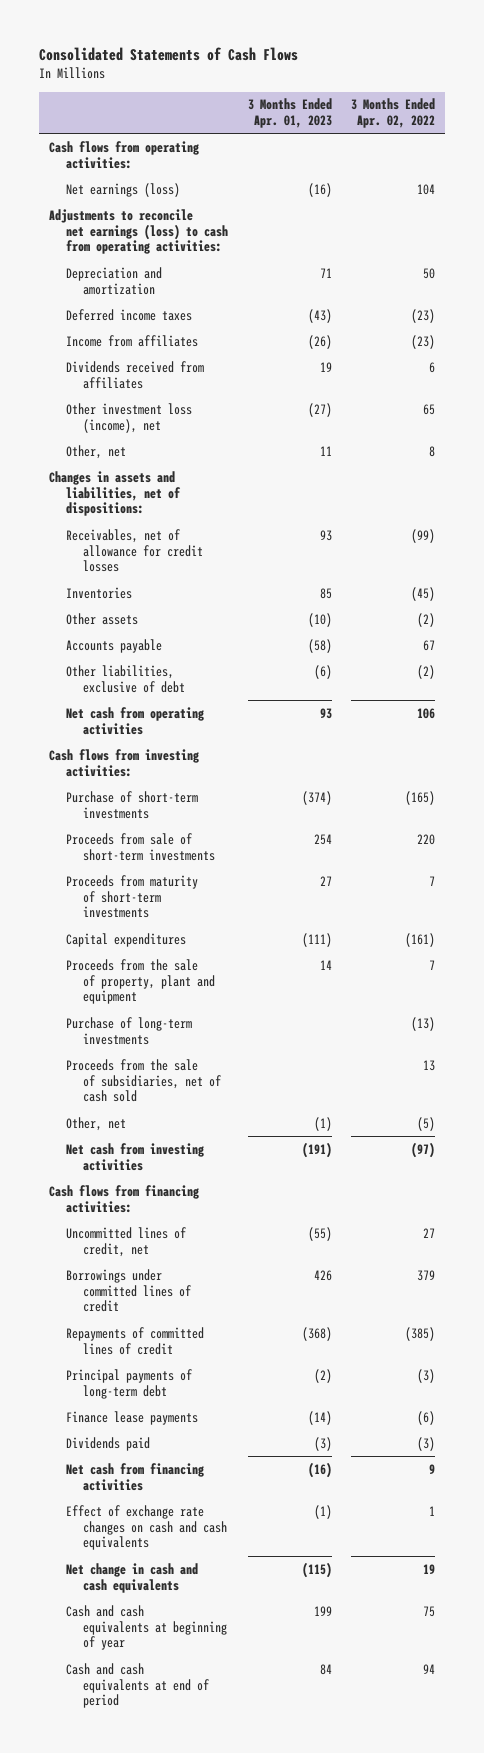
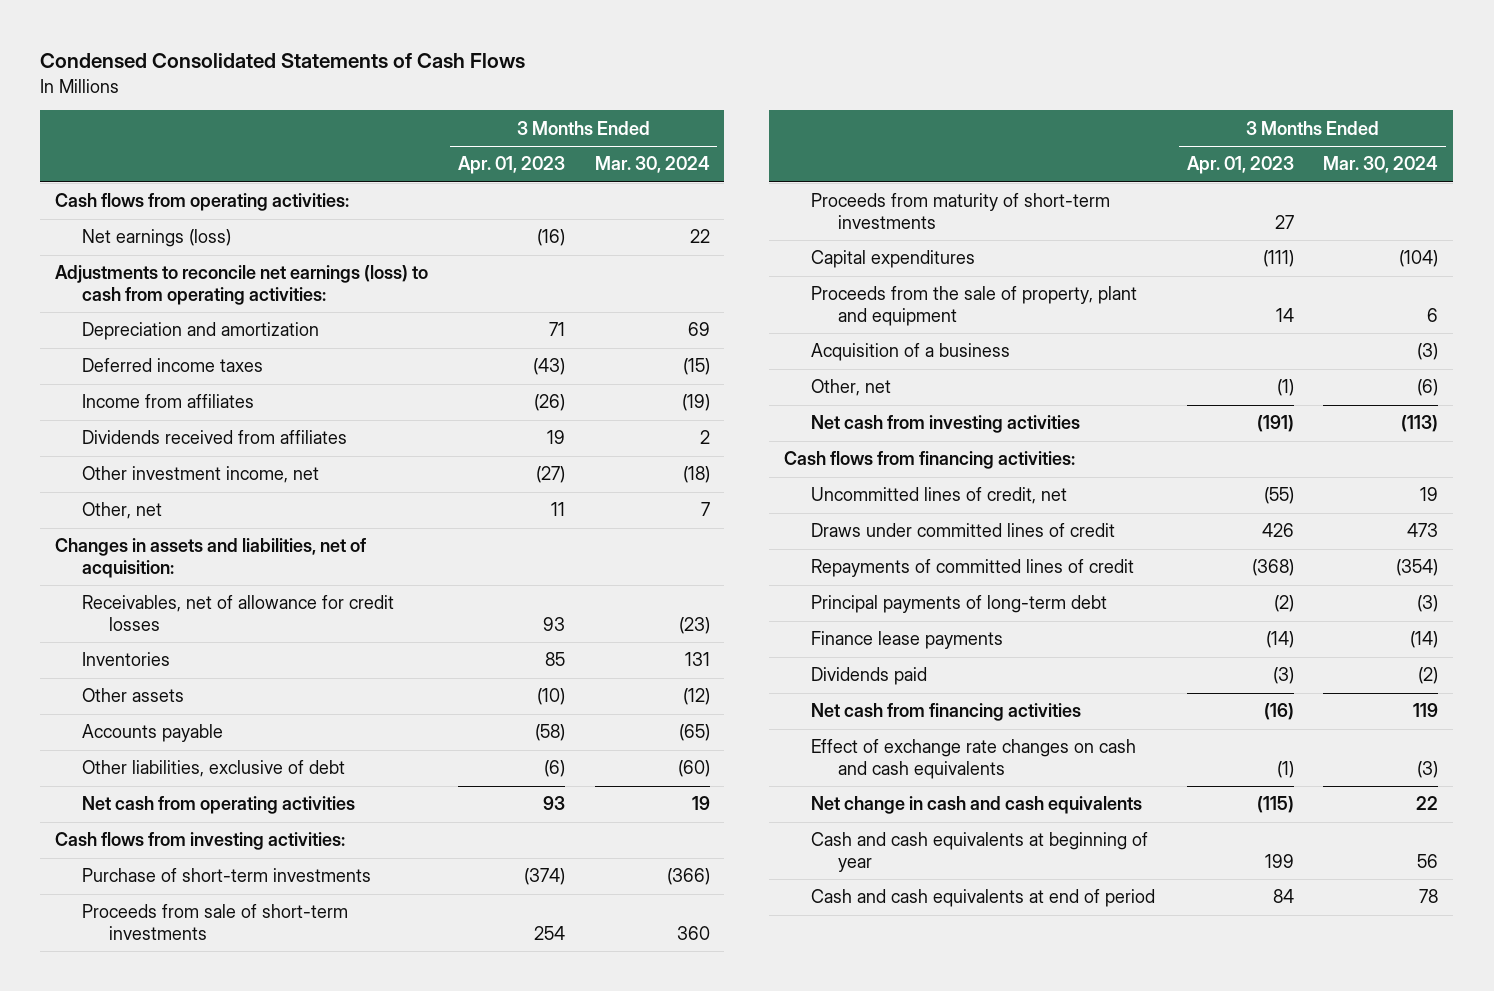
[39,47,299,62] Consolidated Statements of Cash Flows -> [40,53,526,69] Condensed Consolidated Statements of Cash Flows
[351,98,436,129] 3 Months Ended Apr. 02, 2022 -> none
none -> [594,156,710,174] Mar. 30, 2024
[66,402,193,433] Other investment loss (income), net -> [82,466,320,484] Other investment income, net
[49,470,182,517] Changes in assets and liabilities, net of dispositions: -> [55,538,367,578] Changes in assets and liabilities, net of acquisition:
[66,1016,193,1045] Purchase of long-term investments -> none
[66,1058,221,1103] Proceeds from the sale of subsidiaries, net of cash sold -> none
none -> [811,343,1011,362] Acquisition of a business
[66,1268,191,1313] Borrowings under committed lines of credit -> [811,523,1116,538] Draws under committed lines of credit

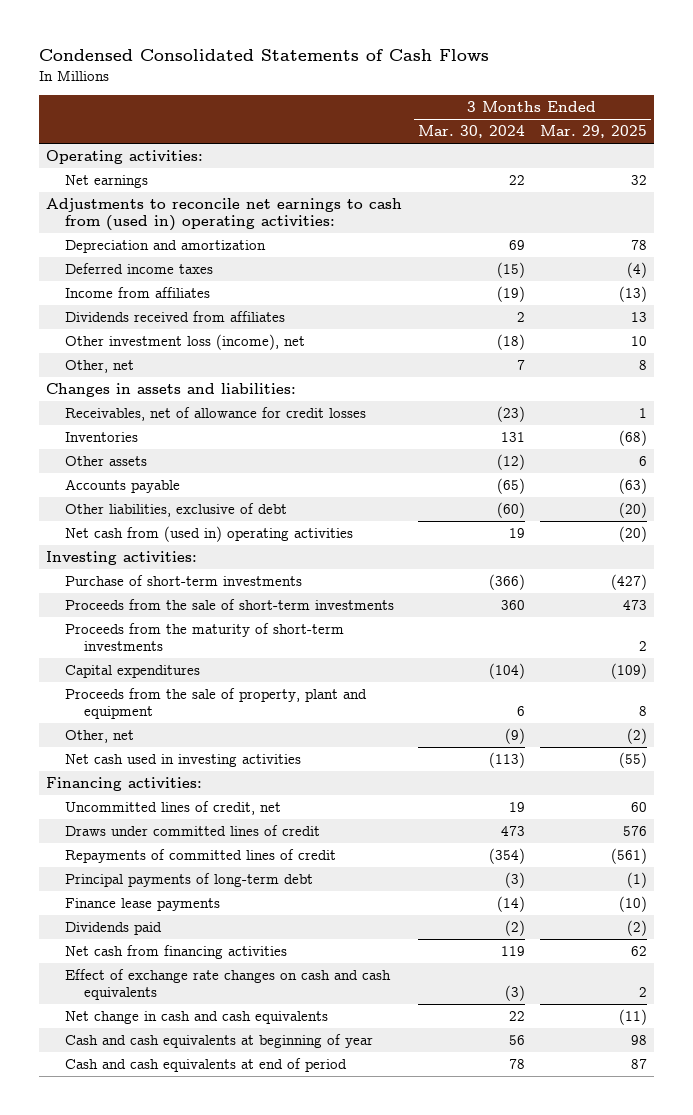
[457,156,565,175] Apr. 01, 2023 -> none
none -> [539,125,647,139] Mar. 29, 2025
[55,193,350,212] Cash flows from operating activities: -> [46,150,204,165] Operating activities:
[82,229,232,248] Net earnings (loss) -> [65,175,149,189] Net earnings
[55,265,429,305] Adjustments to reconcile net earnings (loss) to cash from operating activities: -> [46,198,403,232] Adjustments to reconcile net earnings to cash from (used in) operating activities:
[82,466,320,484] Other investment income, net -> [65,334,306,351] Other investment loss (income), net
[55,538,367,578] Changes in assets and liabilities, net of acquisition: -> [46,383,297,398] Changes in assets and liabilities:
[82,796,356,815] Net cash from operating activities -> [65,526,354,543] Net cash from (used in) operating activities
[55,832,346,851] Cash flows from investing activities: -> [46,551,198,566] Investing activities:
[82,904,349,940] Proceeds from sale of short-term investments -> [65,599,395,611] Proceeds from the sale of short-term investments
[811,193,1111,229] Proceeds from maturity of short-term investments -> [65,623,345,652] Proceeds from the maturity of short-term investments
[811,343,1011,362] Acquisition of a business -> none
[1417,379,1439,397] (6) -> [504,728,525,745] (9)
[811,415,1081,434] Net cash from investing activities -> [65,754,302,768] Net cash used in investing activities
[784,451,1076,470] Cash flows from financing activities: -> [46,777,203,792] Financing activities:

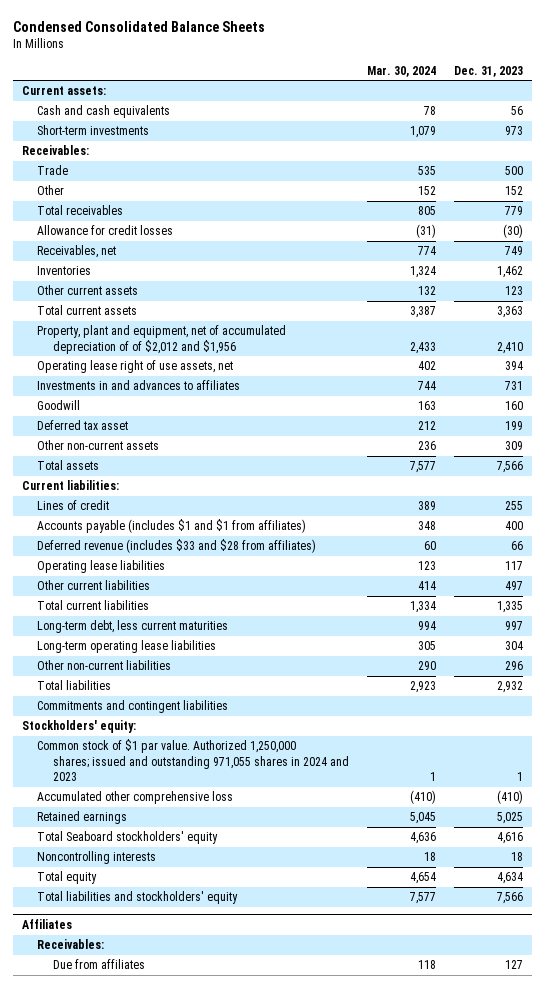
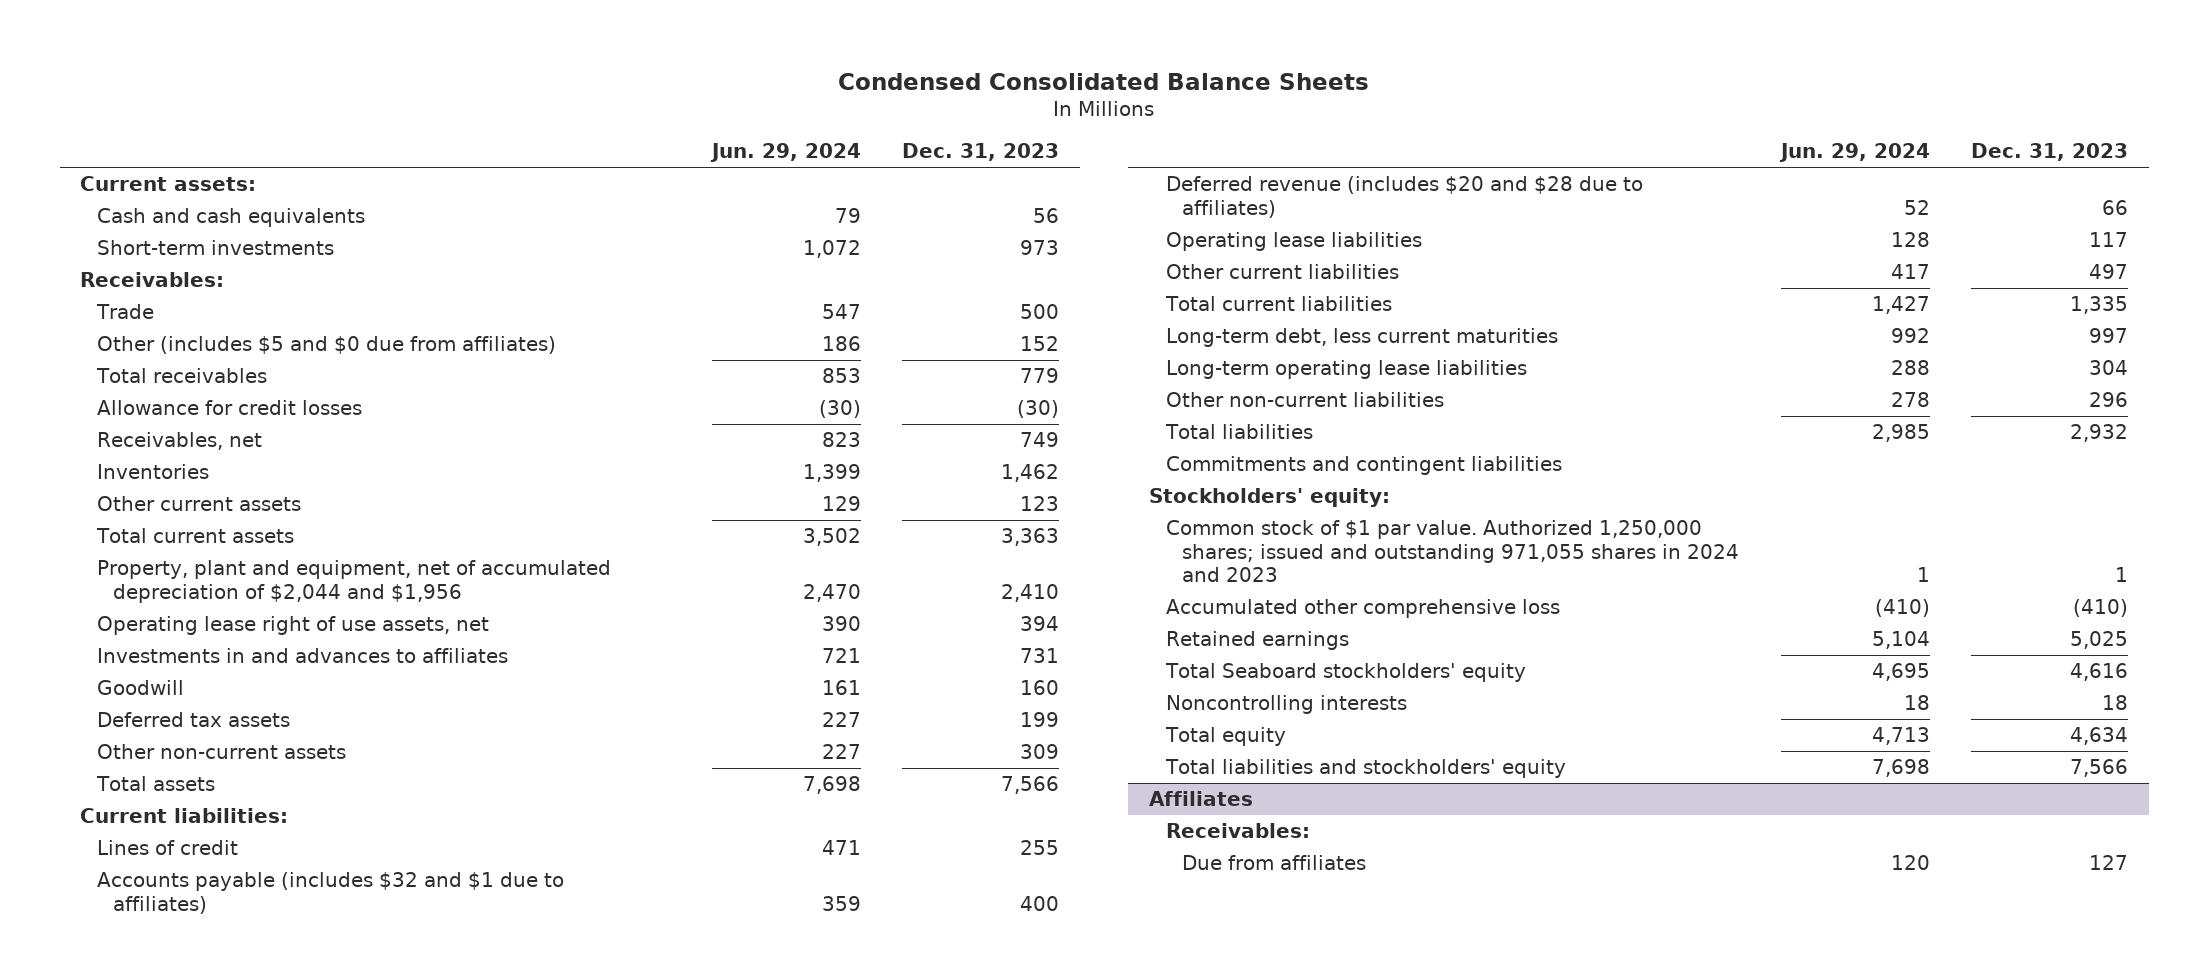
[366,65,436,77] Mar. 30, 2024 -> none
none -> [709,143,861,163] Jun. 29, 2024
[37,185,65,196] Other -> [96,336,556,355] Other (includes $5 and $0 due from affiliates)
[37,325,287,354] Property, plant and equipment, net of accumulated depreciation of of $2,012 and $1,956 -> [96,560,611,603] Property, plant and equipment, net of accumulated depreciation of $2,044 and $1,956
[37,420,129,431] Deferred tax asset -> [96,712,290,728] Deferred tax assets
[37,519,307,534] Accounts payable (includes $1 and $1 from affiliates) -> [96,872,564,914] Accounts payable (includes $32 and $1 due to affiliates)
[37,539,317,554] Deferred revenue (includes $33 and $28 from affiliates) -> [1165,176,1643,218] Deferred revenue (includes $20 and $28 due to affiliates)

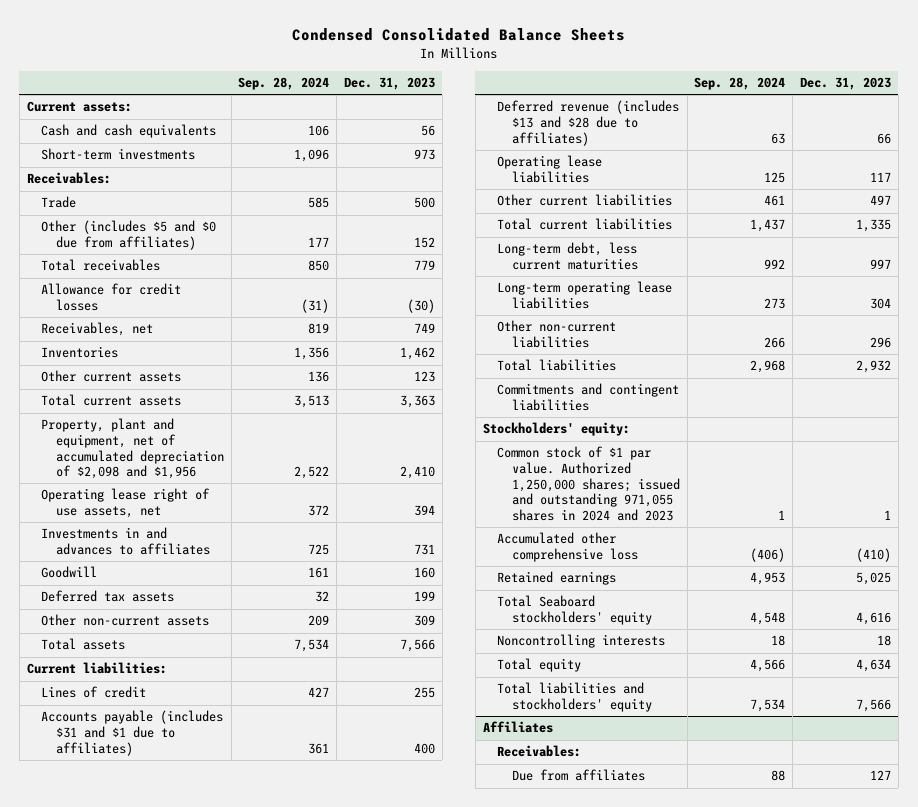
[709,143,861,163] Jun. 29, 2024 -> none
none -> [238,77,330,91] Sep. 28, 2024
[96,560,611,603] Property, plant and equipment, net of accumulated depreciation of $2,044 and $1,956 -> [41,418,224,480] Property, plant and equipment, net of accumulated depreciation of $2,098 and $1,956
[96,872,564,914] Accounts payable (includes $32 and $1 due to affiliates) -> [41,710,224,756] Accounts payable (includes $31 and $1 due to affiliates)
[1165,176,1643,218] Deferred revenue (includes $20 and $28 due to affiliates) -> [497,100,680,146] Deferred revenue (includes $13 and $28 due to affiliates)

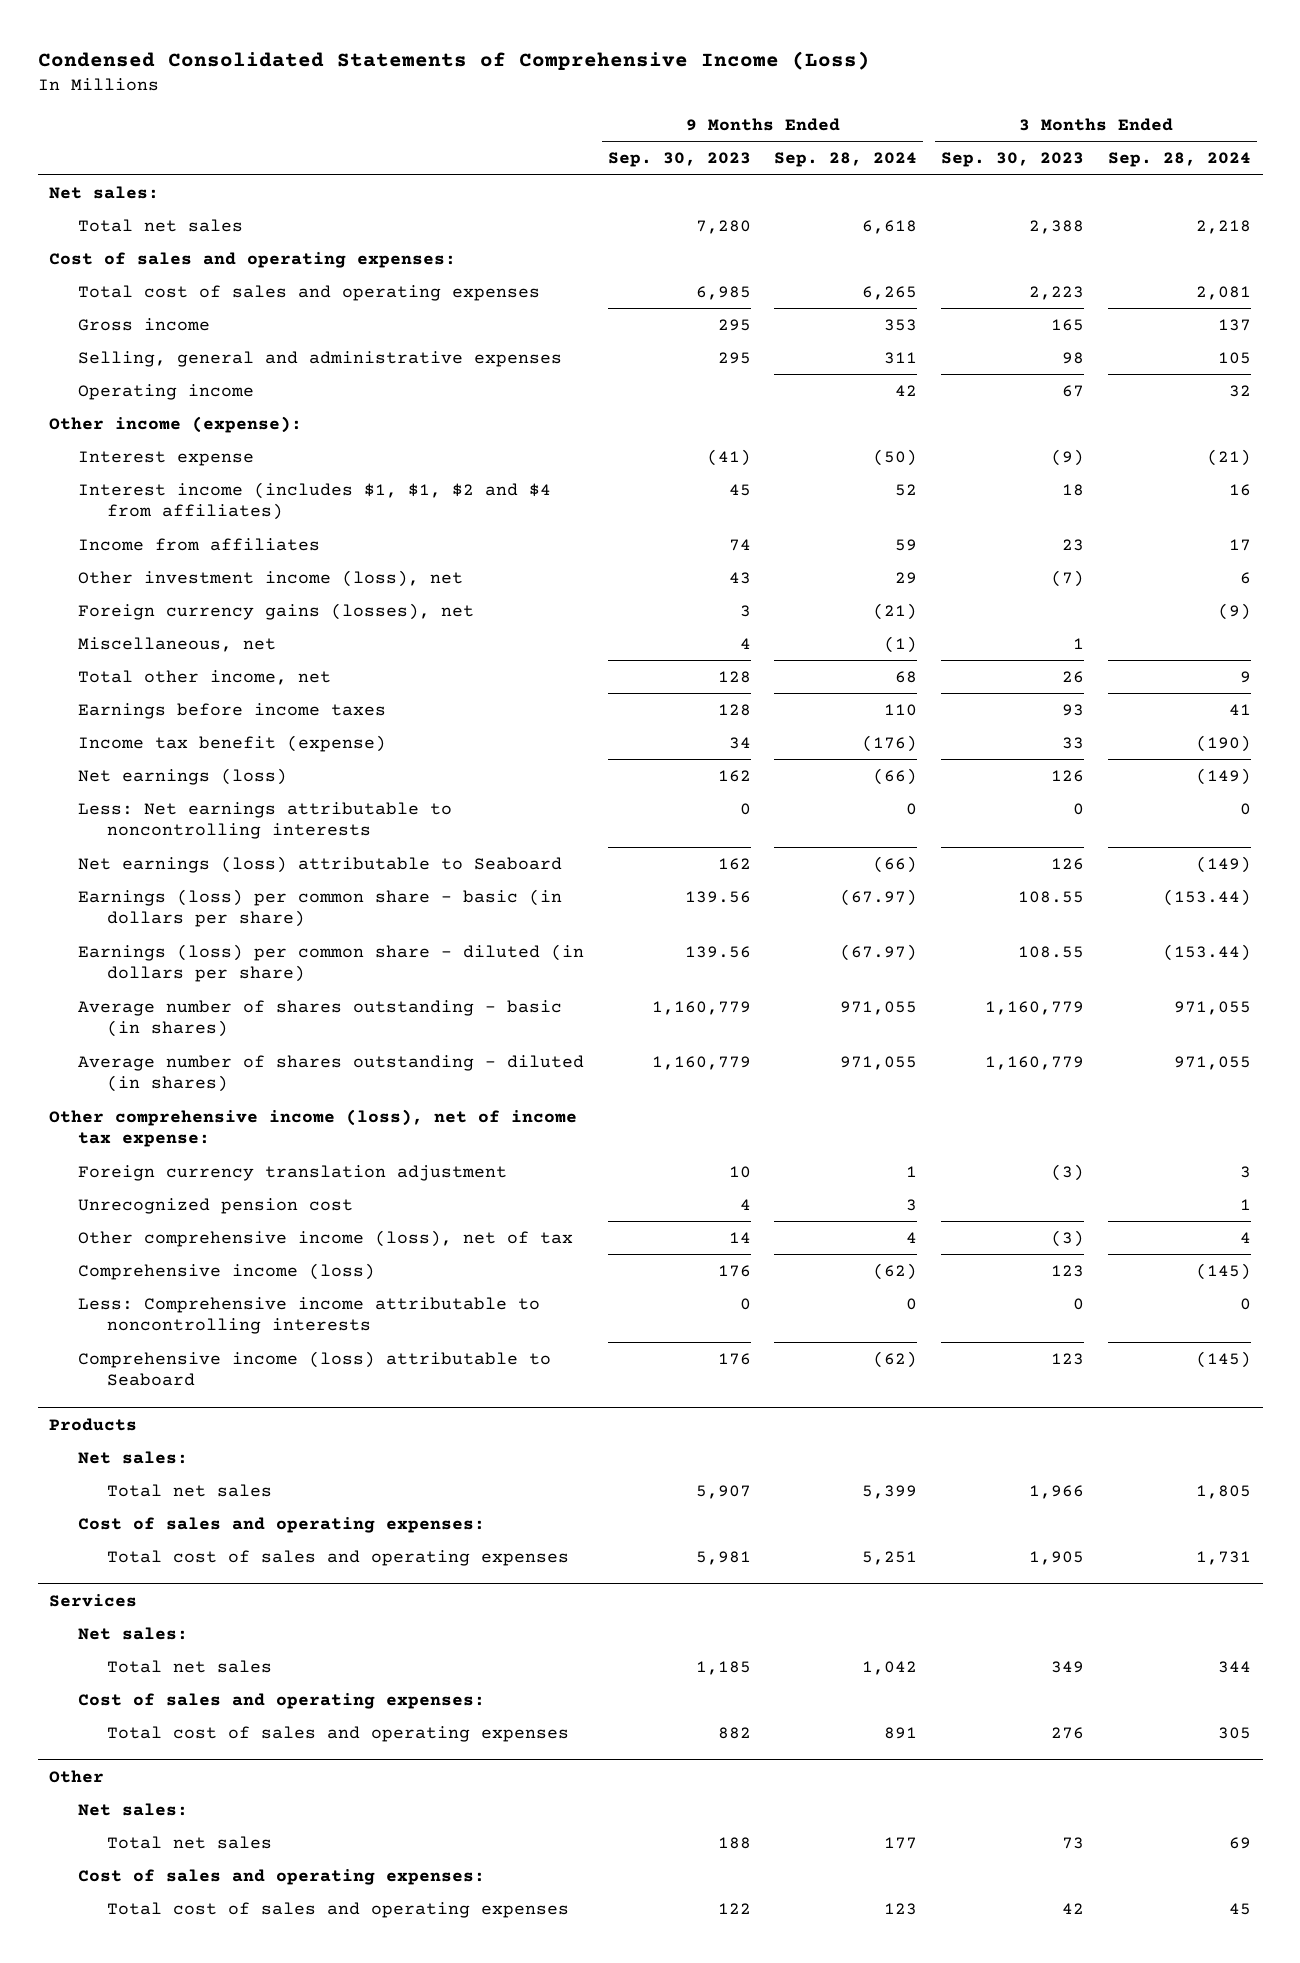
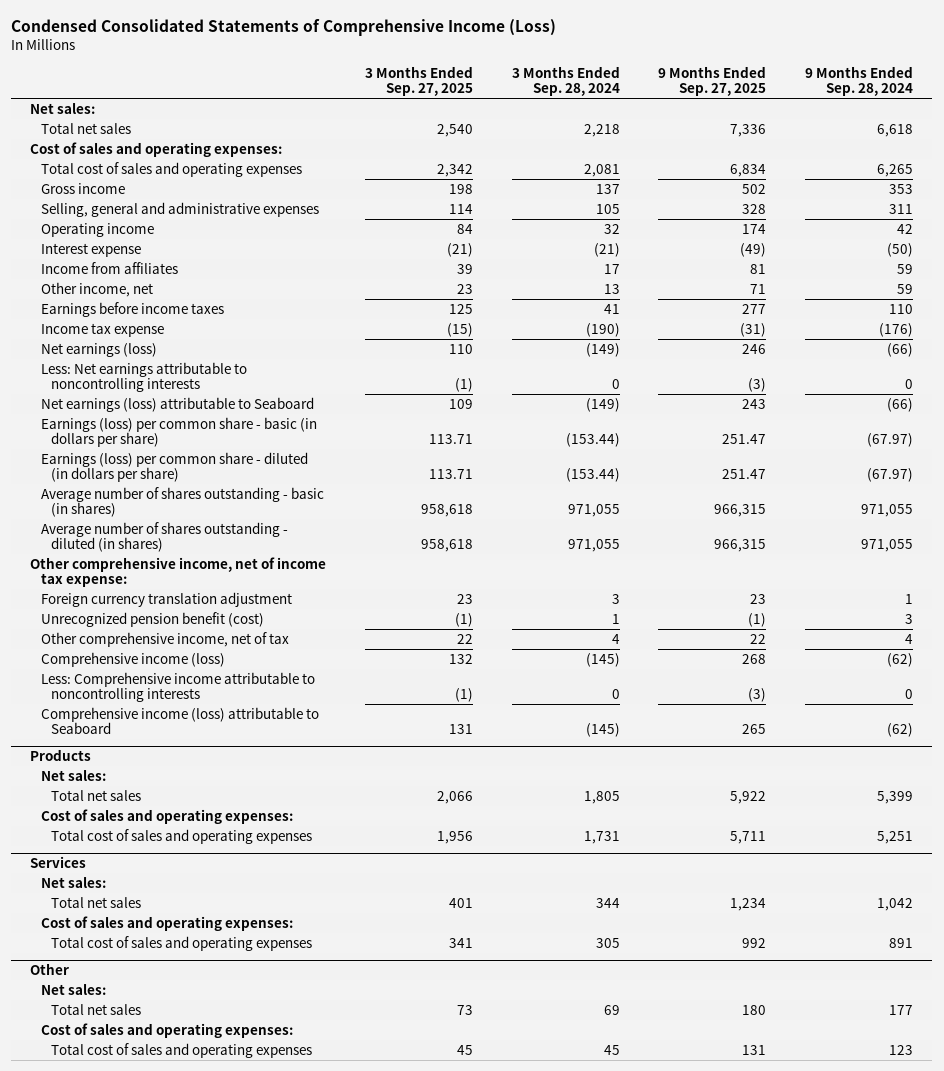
[607,152,751,168] Sep. 30, 2023 -> none
[941,152,1085,168] Sep. 30, 2023 -> none
none -> [365,65,474,97] 3 Months Ended Sep. 27, 2025
none -> [658,65,767,97] 9 Months Ended Sep. 27, 2025
[49,415,303,433] Other income (expense): -> none
[78,481,552,521] Interest income (includes $1, $1, $2 and $4 from affiliates) -> none
[78,569,464,587] Other investment income (loss), net -> none
[78,602,475,620] Foreign currency gains (losses), net -> none
[78,636,277,652] Miscellaneous, net -> none
[78,669,332,685] Total other income, net -> [40,281,153,297] Other income, net
[895,670,918,683] 68 -> [897,283,914,294] 59
[1239,670,1251,683] 9 -> [603,283,620,294] 13
[78,734,387,752] Income tax benefit (expense) -> [40,322,164,337] Income tax expense
[49,1108,578,1148] Other comprehensive income (loss), net of income tax expense: -> [30,556,327,588] Other comprehensive income, net of income tax expense:
[78,1197,354,1214] Unrecognized pension cost -> [40,611,264,627] Unrecognized pension benefit (cost)
[78,1229,574,1247] Other comprehensive income (loss), net of tax -> [40,631,289,647] Other comprehensive income, net of tax

